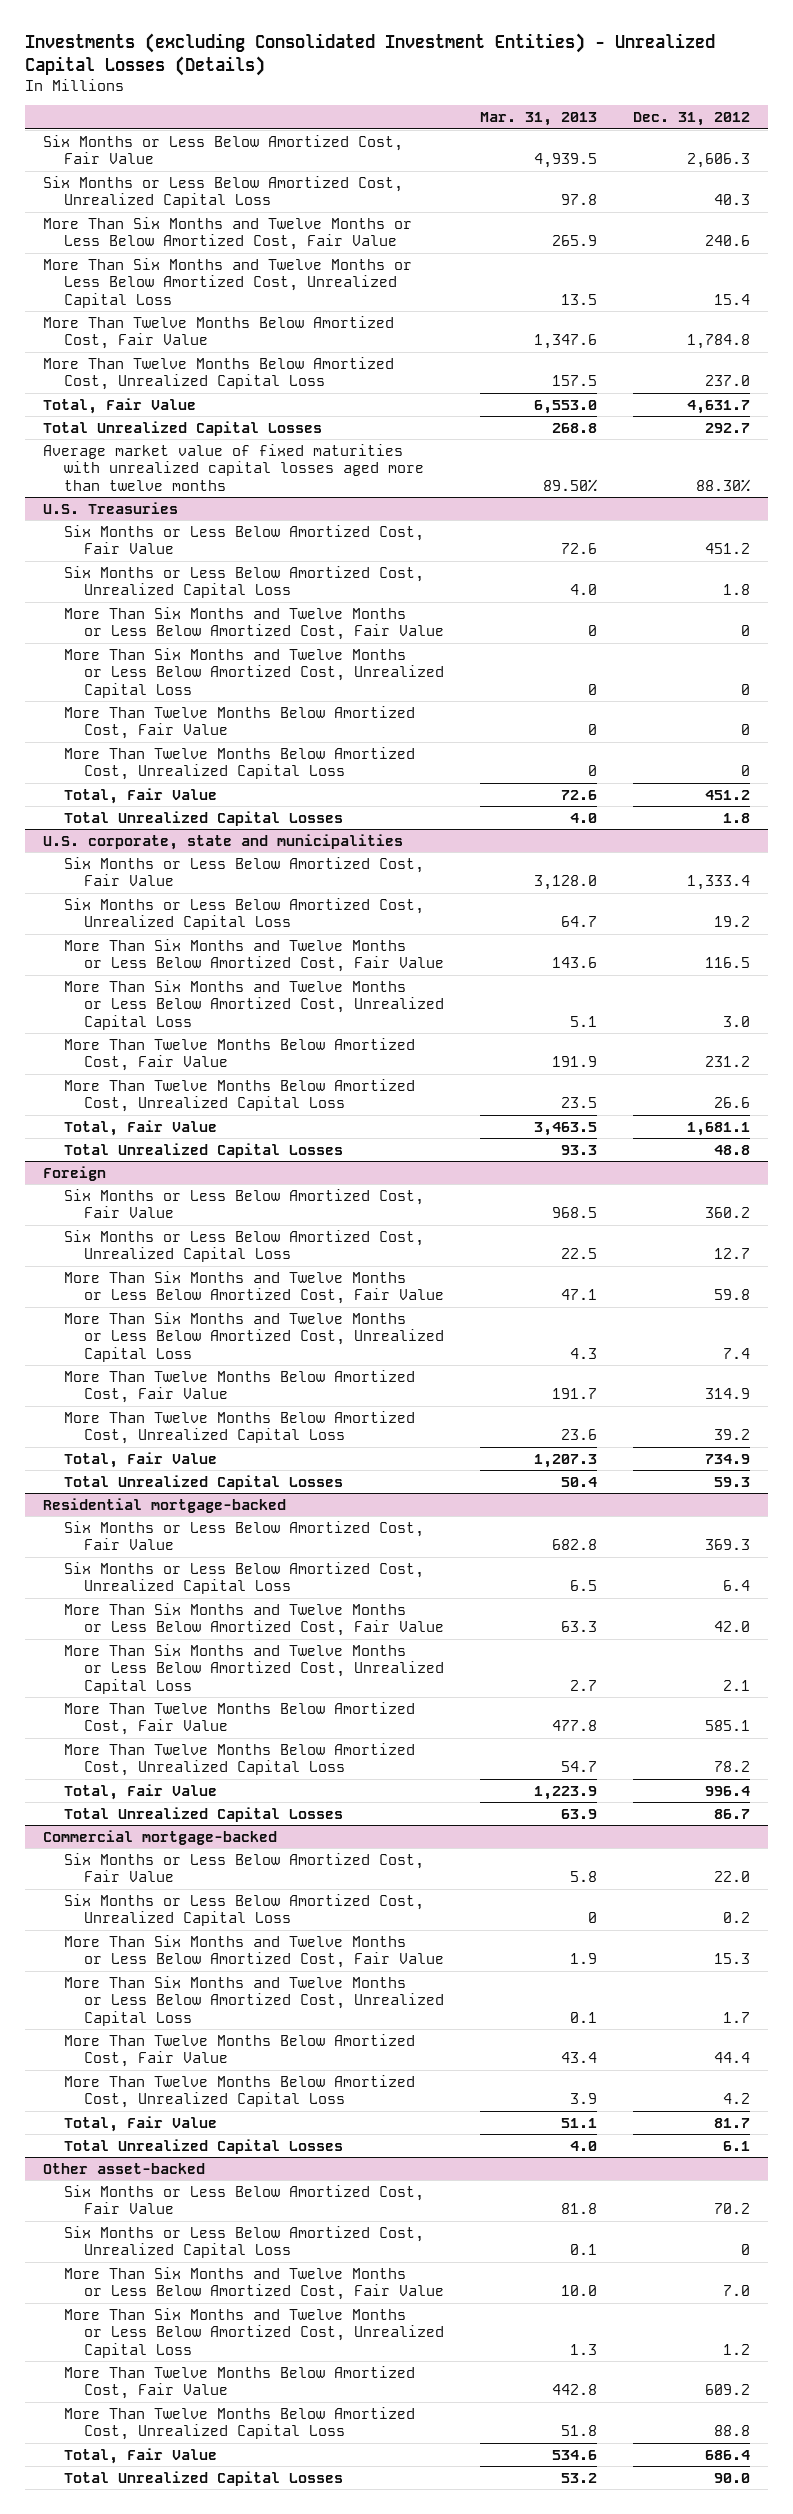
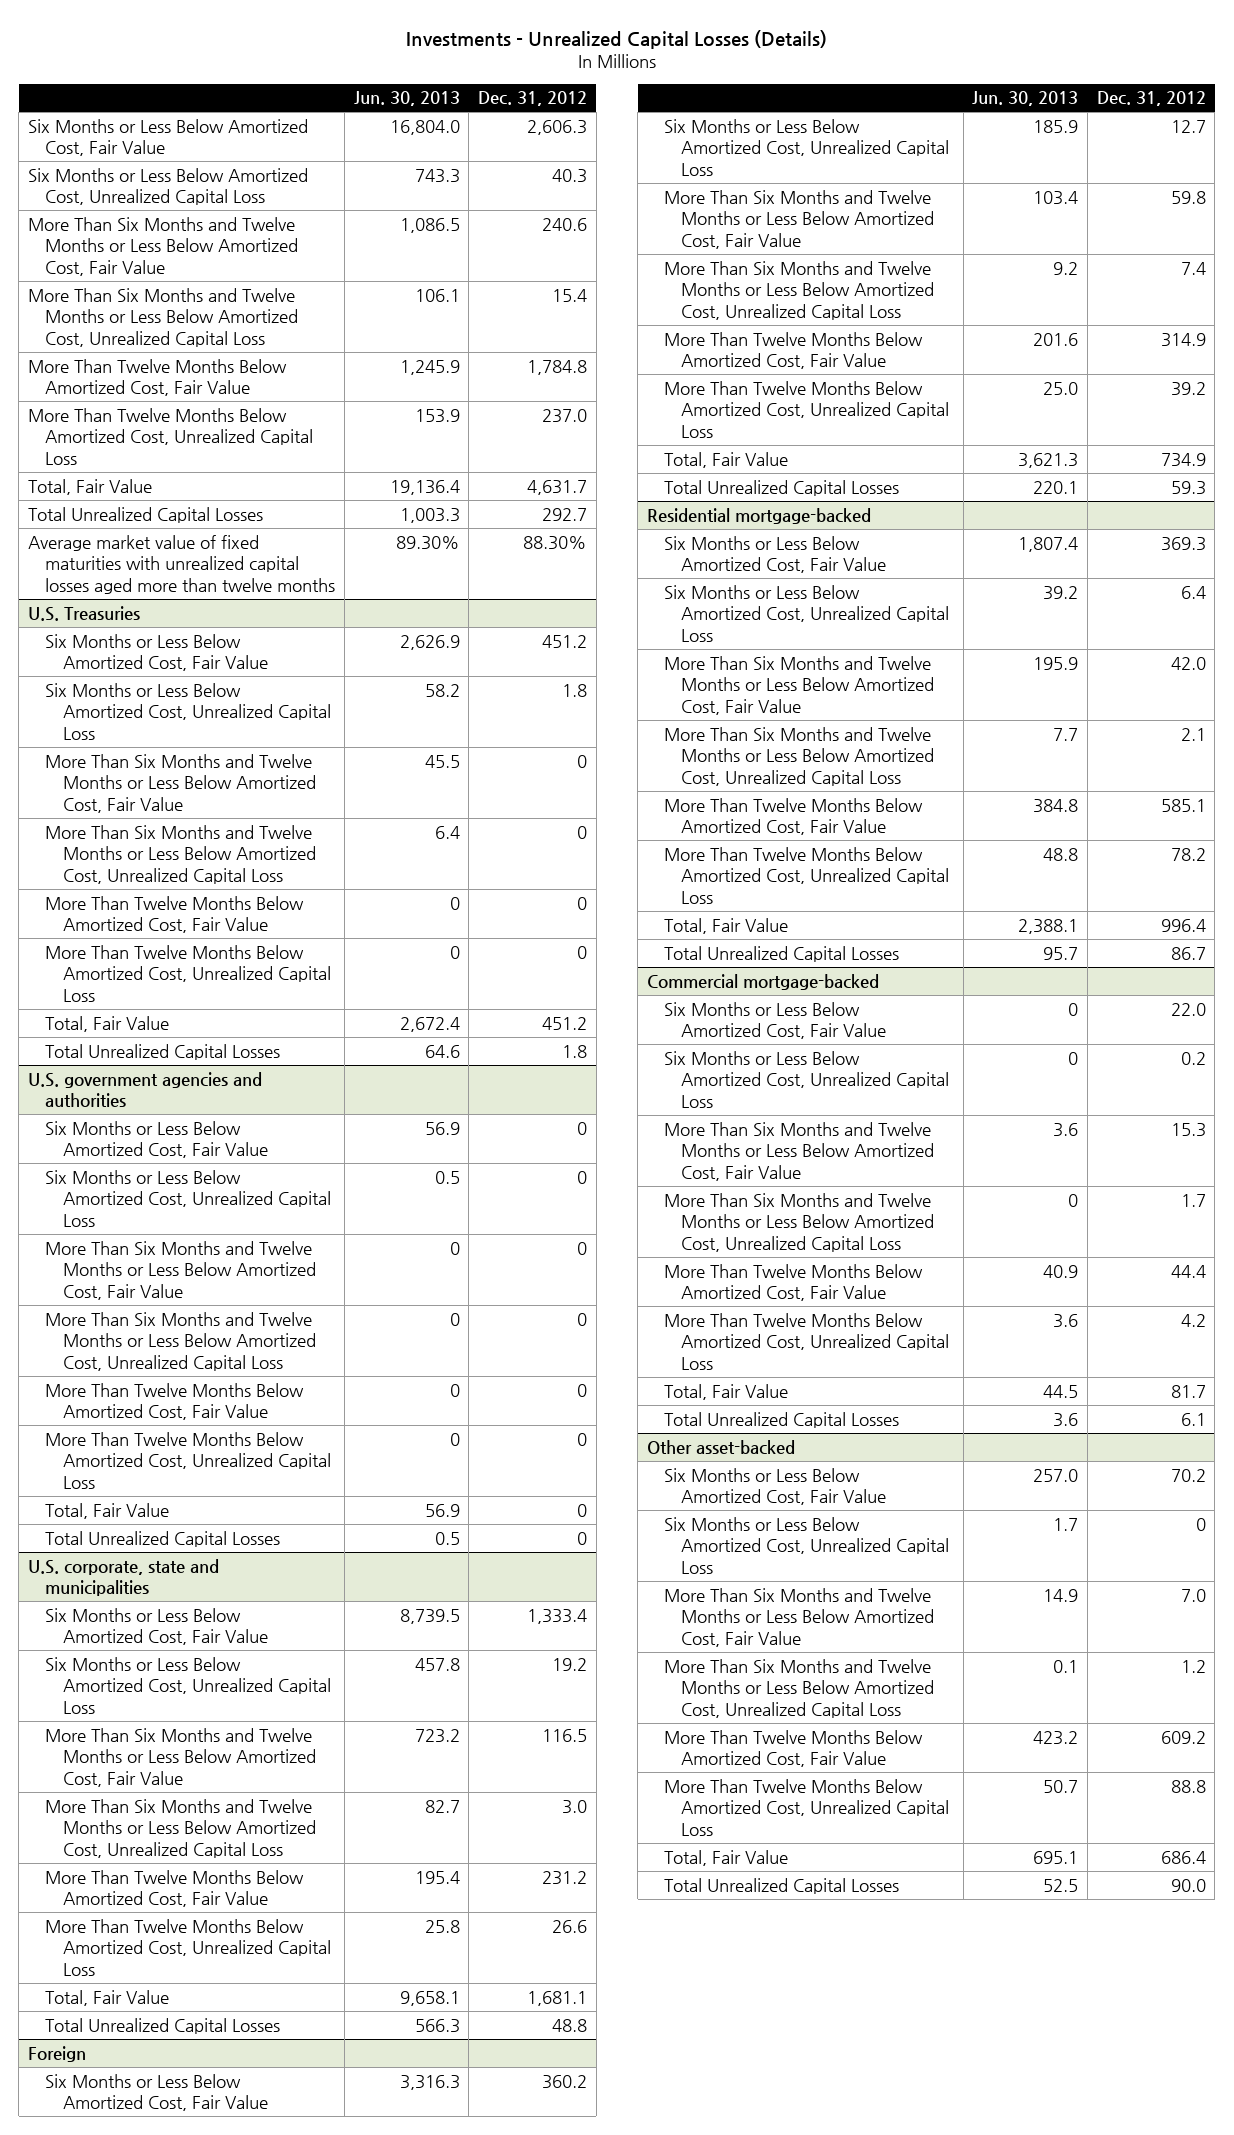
[25,33,716,76] Investments (excluding Consolidated Investment Entities) - Unrealized Capital Losses (Details) -> [405,29,827,49] Investments - Unrealized Capital Losses (Details)
[480,112,598,127] Mar. 31, 2013 -> none
none -> [353,91,460,107] Jun. 30, 2013
none -> [28,1071,263,1108] U.S. government agencies and authorities
none -> [45,1120,268,1159] Six Months or Less Below Amortized Cost, Fair Value
none -> [45,1169,331,1227] Six Months or Less Below Amortized Cost, Unrealized Capital Loss
none -> [45,1240,316,1300] More Than Six Months and Twelve Months or Less Below Amortized Cost, Fair Value
none -> [45,1311,316,1371] More Than Six Months and Twelve Months or Less Below Amortized Cost, Unrealized Capital Loss
none -> [45,1382,305,1421] More Than Twelve Months Below Amortized Cost, Fair Value
none -> [45,1431,331,1489] More Than Twelve Months Below Amortized Cost, Unrealized Capital Loss
none -> [45,1502,170,1519] Total, Fair Value
none -> [45,1530,281,1547] Total Unrealized Capital Losses

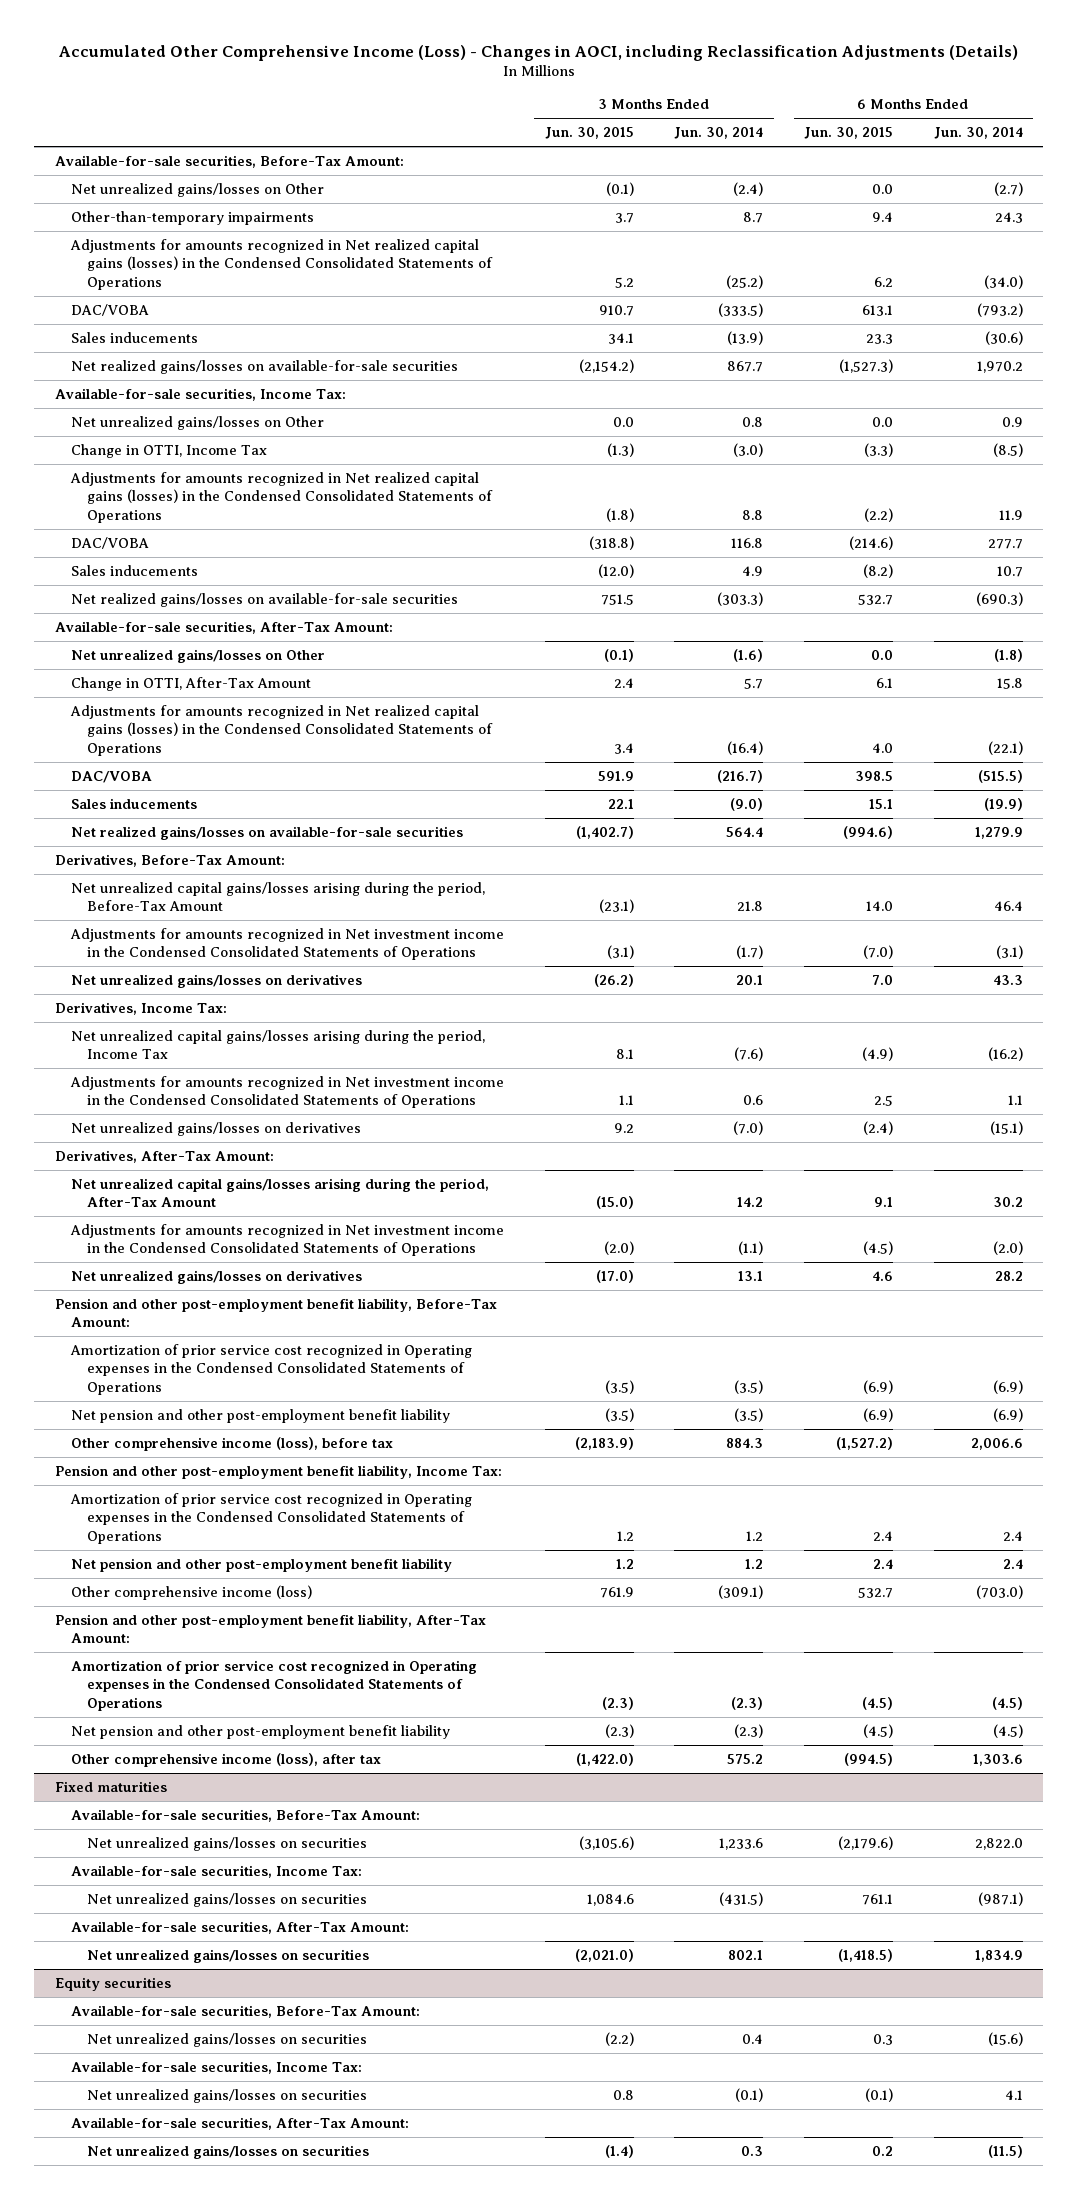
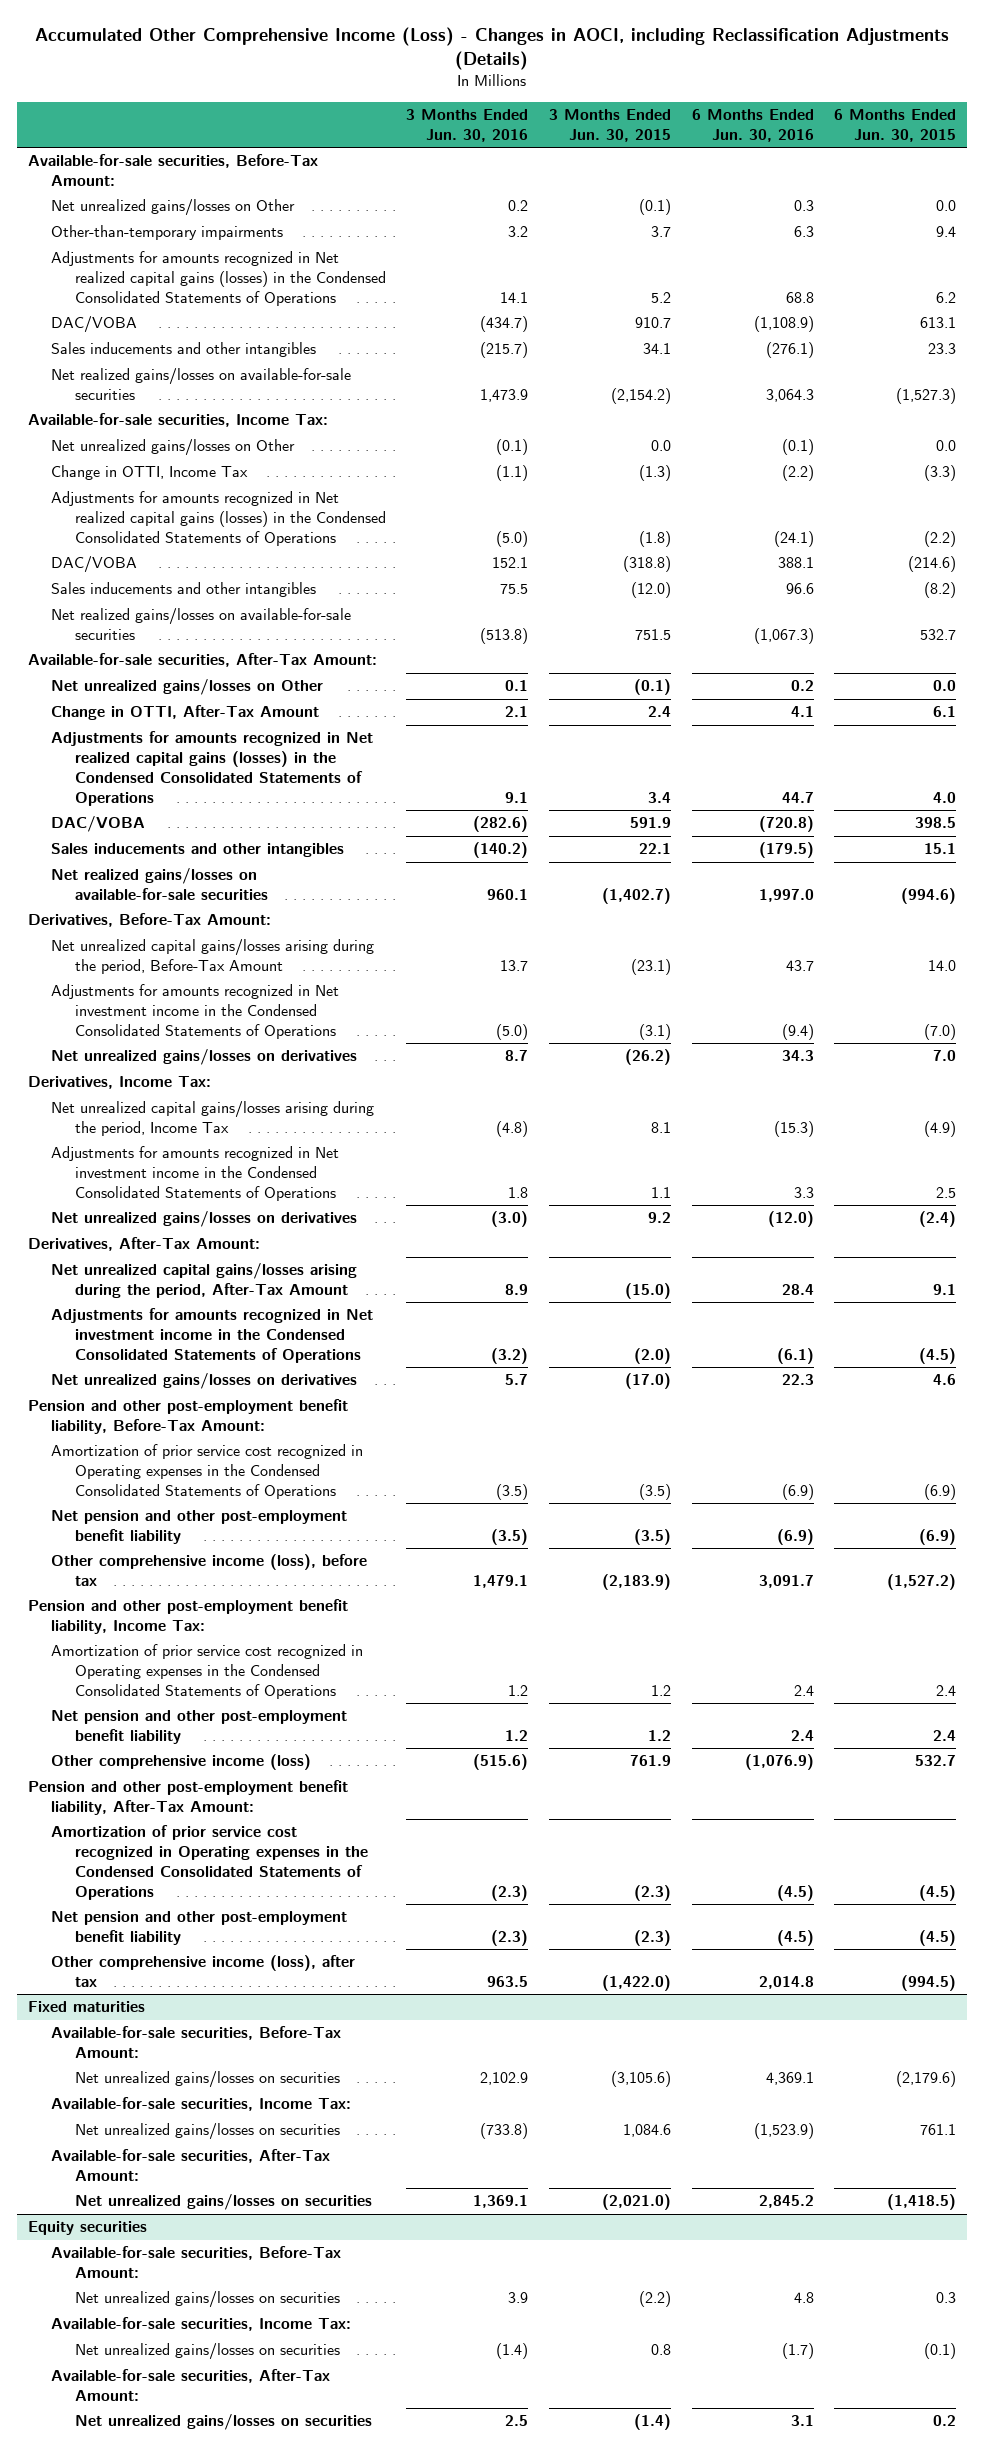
[674,127,764,140] Jun. 30, 2014 -> none
[933,127,1023,140] Jun. 30, 2014 -> none
none -> [406,109,529,142] 3 Months Ended Jun. 30, 2016
none -> [691,109,814,142] 6 Months Ended Jun. 30, 2016
[70,331,198,343] Sales inducements -> [51,342,317,358] Sales inducements and other intangibles
[70,564,198,576] Sales inducements -> [51,582,317,598] Sales inducements and other intangibles
[70,797,197,809] Sales inducements -> [51,843,345,858] Sales inducements and other intangibles

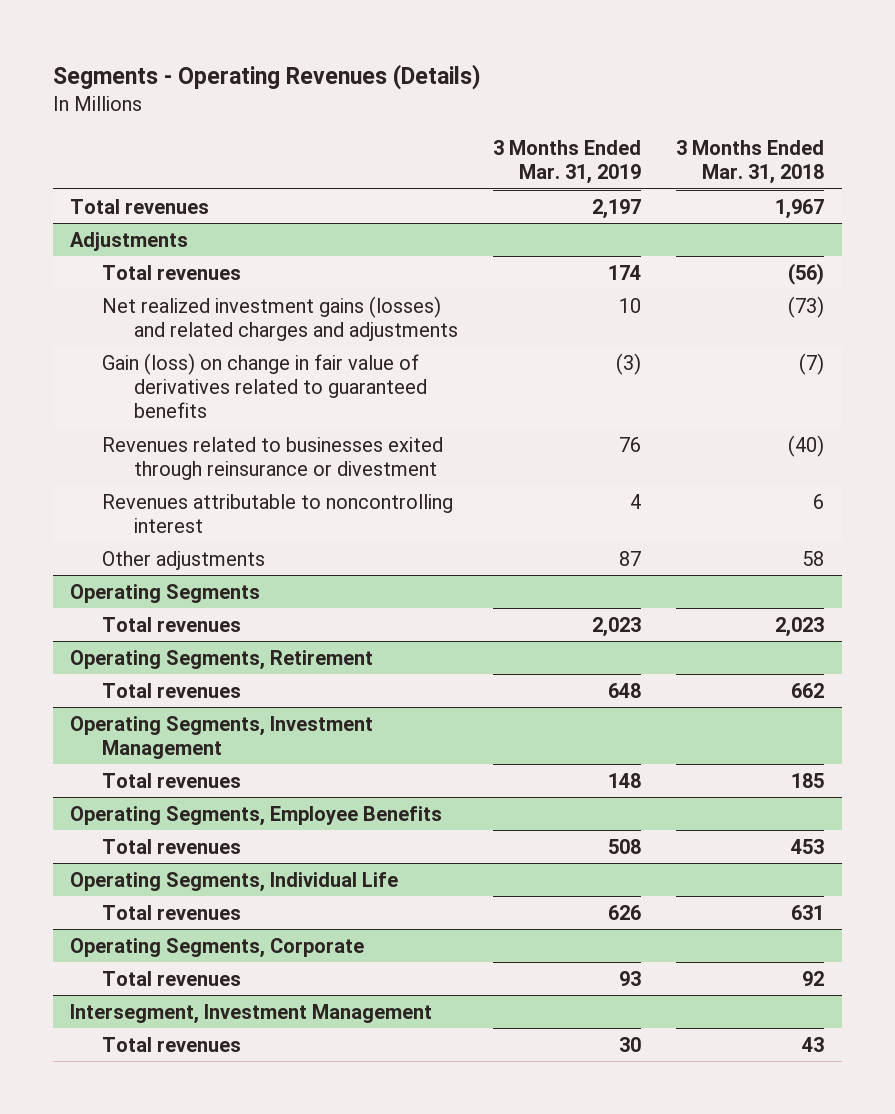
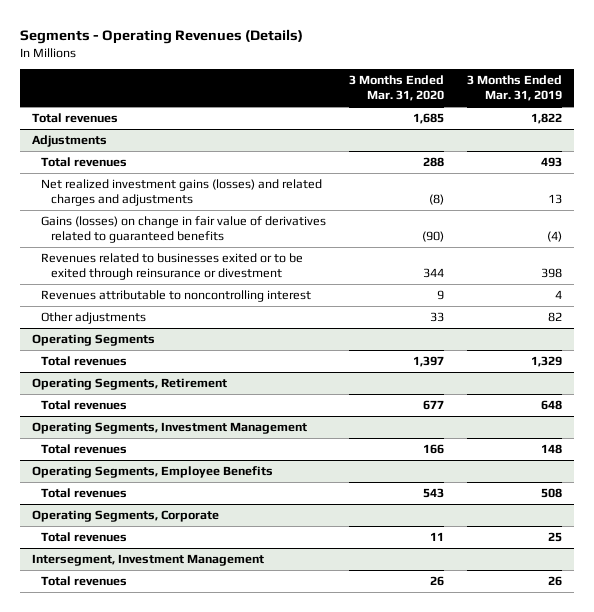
[676,140,825,185] 3 Months Ended Mar. 31, 2018 -> none
none -> [349,75,445,102] 3 Months Ended Mar. 31, 2020
[592,198,642,219] 2,197 -> [531,113,563,125] 1,822
[608,264,642,280] 174 -> [541,157,563,168] 493
[619,297,642,313] 10 -> [548,194,563,205] 13
[102,352,428,419] Gain (loss) on change in fair value of derivatives related to guaranteed benefits -> [41,216,327,244] Gains (losses) on change in fair value of derivatives related to guaranteed benefits
[616,352,642,375] (3) -> [547,231,563,243] (4)
[102,436,444,480] Revenues related to businesses exited through reinsurance or divestment -> [41,253,304,281] Revenues related to businesses exited or to be exited through reinsurance or divestment
[619,436,642,452] 76 -> [541,268,563,279] 398
[619,550,642,566] 87 -> [548,312,563,323] 82
[592,616,642,637] 2,023 -> [531,356,563,368] 1,329
[70,871,399,892] Operating Segments, Individual Life -> none
[102,904,242,920] Total revenues -> none
[619,970,642,986] 93 -> [548,532,563,543] 25
[619,1036,642,1052] 30 -> [548,576,563,587] 26

